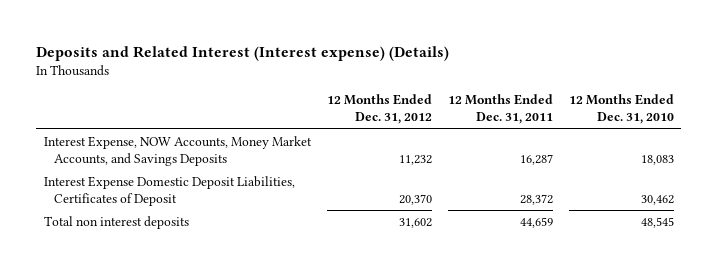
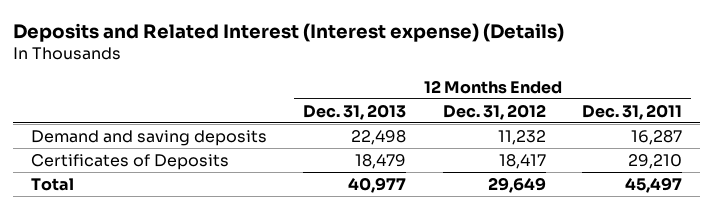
[568,94,674,125] 12 Months Ended Dec. 31, 2010 -> none
none -> [303,103,407,120] Dec. 31, 2013
[43,215,189,229] Total non interest deposits -> none
[43,135,312,166] Interest Expense, NOW Accounts, Money Market Accounts, and Savings Deposits -> [31,129,268,146] Demand and saving deposits
[43,175,295,206] Interest Expense Domestic Deposit Liabilities, Certificates of Deposit -> [31,153,230,170] Certificates of Deposits
[398,193,432,205] 20,370 -> [498,153,546,169] 18,417
[519,193,553,205] 28,372 -> [628,153,683,169] 29,210
none -> [31,177,75,191] Total

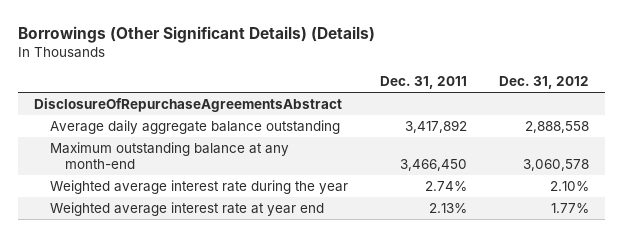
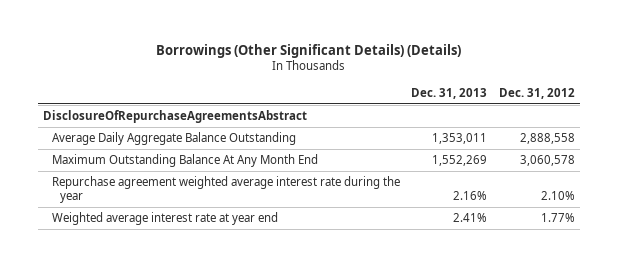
[380,76,468,90] Dec. 31, 2011 -> none
none -> [411,87,488,99] Dec. 31, 2013
[49,119,340,134] Average daily aggregate balance outstanding -> [51,131,296,145] Average Daily Aggregate Balance Outstanding
[49,141,289,169] Maximum outstanding balance at any month-end -> [51,153,318,167] Maximum Outstanding Balance At Any Month End
[49,179,348,194] Weighted average interest rate during the year -> [51,175,400,204] Repurchase agreement weighted average interest rate during the year

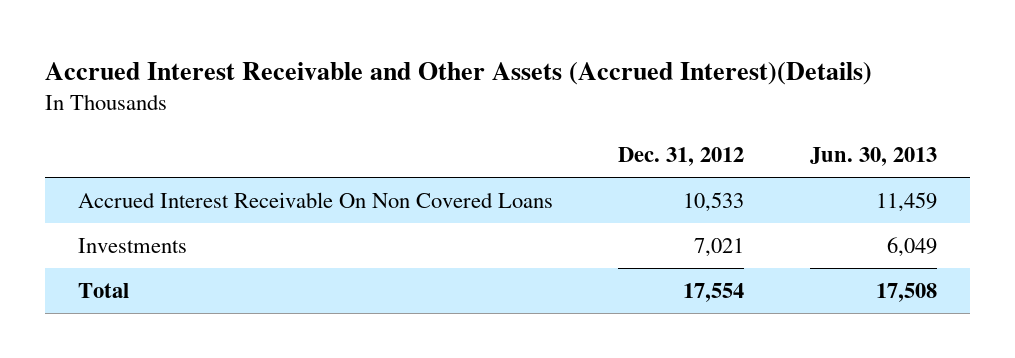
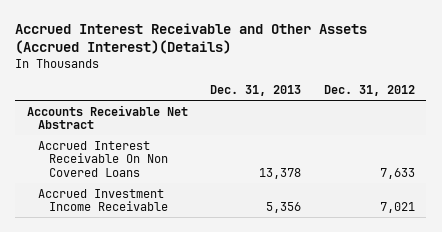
[810,147,938,167] Jun. 30, 2013 -> none
none -> [210,85,302,97] Dec. 31, 2013
[77,282,129,298] Total -> none
none -> [26,104,188,130] Accounts Receivable Net Abstract
[683,191,745,212] 10,533 -> [379,168,415,180] 7,633
[77,237,187,253] Investments -> [37,188,169,212] Accrued Investment Income Receivable

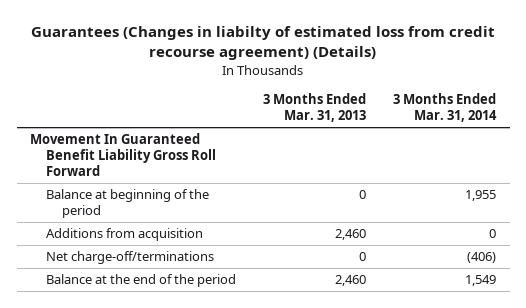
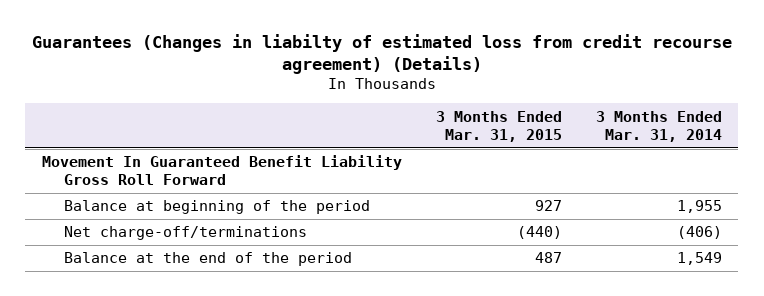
[263,93,367,123] 3 Months Ended Mar. 31, 2013 -> none
none -> [435,110,562,142] 3 Months Ended Mar. 31, 2015
[45,228,203,242] Additions from acquisition -> none

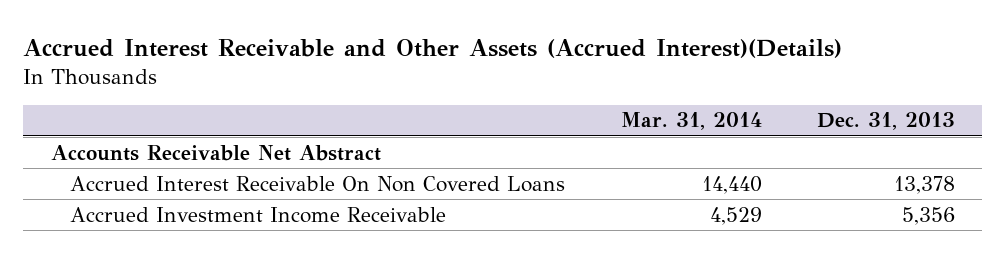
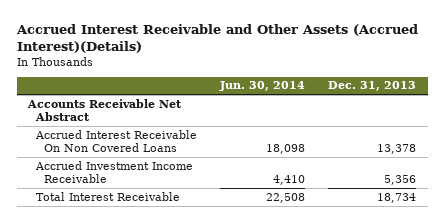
[620,112,762,131] Mar. 31, 2014 -> none
none -> [219,81,306,92] Jun. 30, 2014
none -> [36,191,181,201] Total Interest Receivable

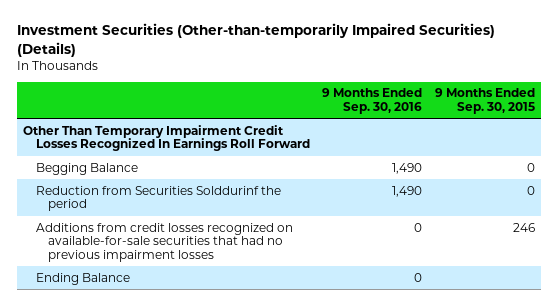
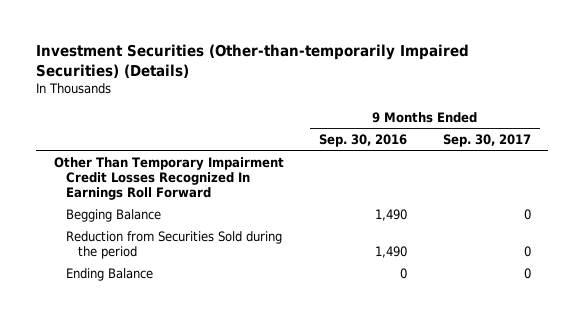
[434,88,535,115] 9 Months Ended Sep. 30, 2015 -> none
none -> [442,133,531,147] Sep. 30, 2017
[35,222,293,263] Additions from credit losses recognized on available-for-sale securities that had no previous impairment losses -> none
[35,185,281,212] Reduction from Securities Solddurinf the period -> [65,230,282,259] Reduction from Securities Sold during the period

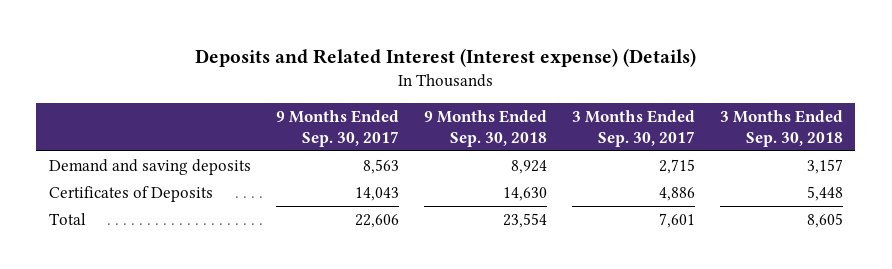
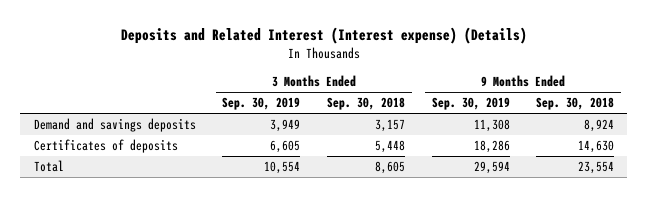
[275,110,399,148] 9 Months Ended Sep. 30, 2017 -> none
[571,110,695,148] 3 Months Ended Sep. 30, 2017 -> none
none -> [222,97,301,111] Sep. 30, 2019
none -> [431,97,510,111] Sep. 30, 2019
[48,158,251,175] Demand and saving deposits -> [33,118,196,133] Demand and savings deposits
[48,185,213,202] Certificates of Deposits -> [33,139,178,154] Certificates of deposits

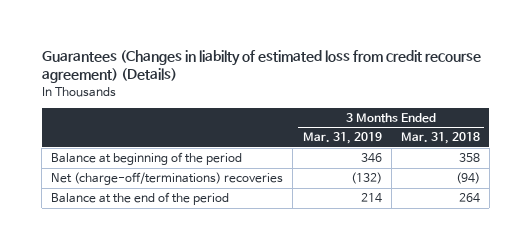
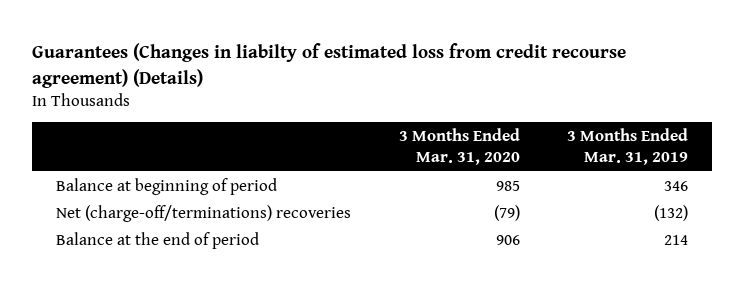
[400,132,480,145] Mar. 31, 2018 -> none
none -> [398,128,520,166] 3 Months Ended Mar. 31, 2020
[51,152,243,166] Balance at beginning of the period -> [56,177,278,195] Balance at beginning of period
[51,192,230,206] Balance at the end of the period -> [56,231,260,249] Balance at the end of period

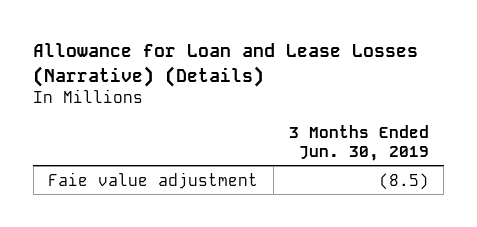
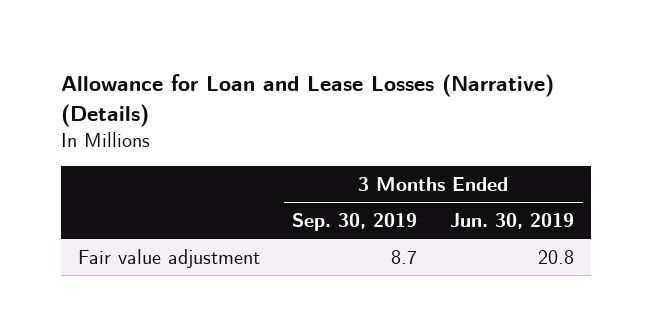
none -> [292,212,418,231] Sep. 30, 2019
[48,171,259,189] Faie value adjustment -> [77,248,260,268] Fair value adjustment
[378,172,429,190] (8.5) -> [538,249,575,264] 20.8

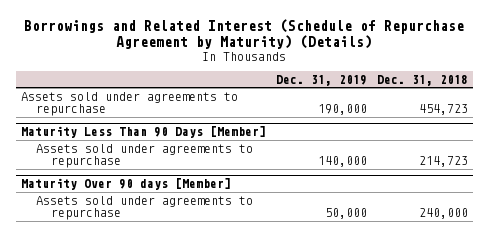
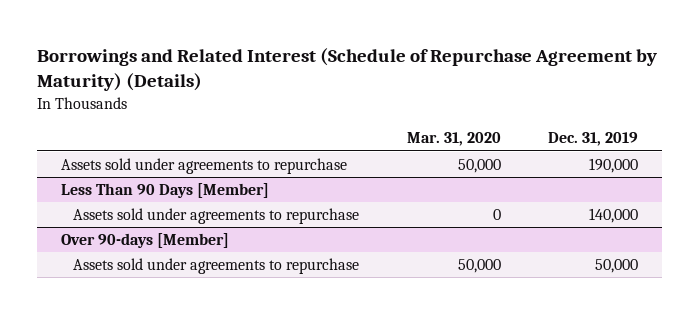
[377,74,469,86] Dec. 31, 2018 -> none
none -> [406,132,501,147] Mar. 31, 2020
[20,126,266,139] Maturity Less Than 90 Days [Member] -> [60,183,269,199] Less Than 90 Days [Member]
[20,178,231,191] Maturity Over 90 days [Member] -> [60,233,229,249] Over 90-days [Member]

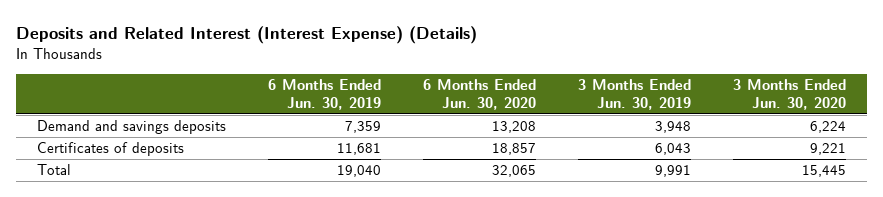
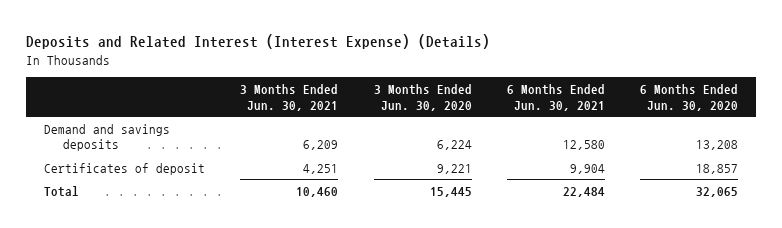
[267,79,381,110] 6 Months Ended Jun. 30, 2019 -> none
[577,79,691,110] 3 Months Ended Jun. 30, 2019 -> none
none -> [240,84,339,111] 3 Months Ended Jun. 30, 2021
none -> [506,84,605,111] 6 Months Ended Jun. 30, 2021
[36,142,184,157] Certificates of deposits -> [43,162,205,175] Certificates of deposit

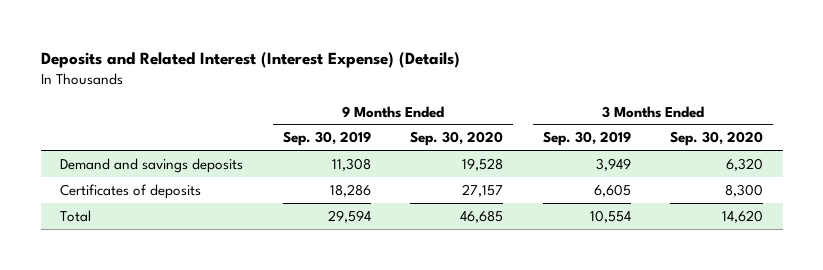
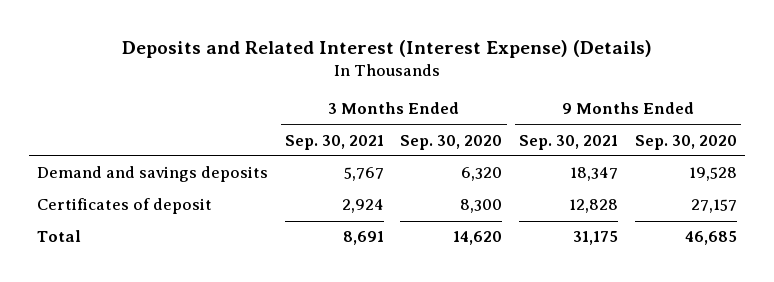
[282,131,371,147] Sep. 30, 2019 -> none
[542,131,631,147] Sep. 30, 2019 -> none
none -> [284,134,384,150] Sep. 30, 2021
none -> [519,134,619,150] Sep. 30, 2021
[60,183,202,199] Certificates of deposits -> [37,198,213,215] Certificates of deposit

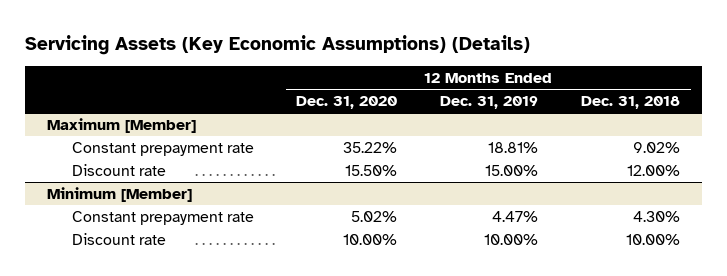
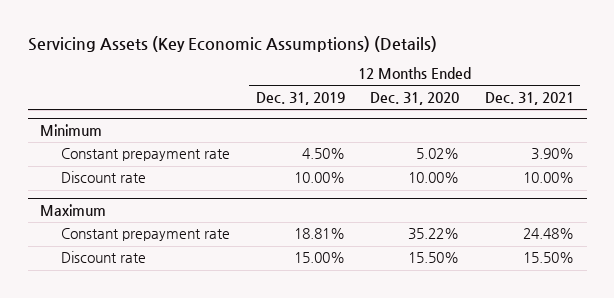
[581,96,681,110] Dec. 31, 2018 -> none
none -> [484,92,574,106] Dec. 31, 2021
none -> [40,124,103,137] Minimum
none -> [61,148,231,162] Constant prepayment rate
none -> [61,171,147,184] Discount rate
[46,117,196,133] Maximum [Member] -> [40,204,107,217] Maximum
[46,186,192,202] Minimum [Member] -> none
[71,210,254,225] Constant prepayment rate -> none
[71,232,166,245] Discount rate -> none

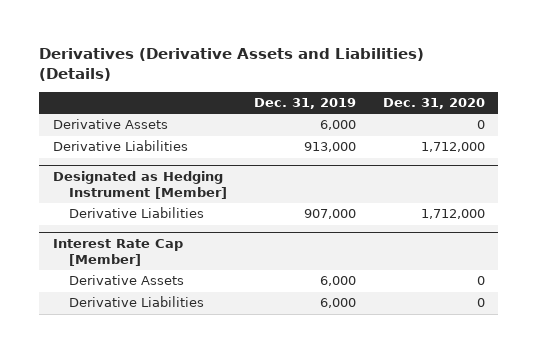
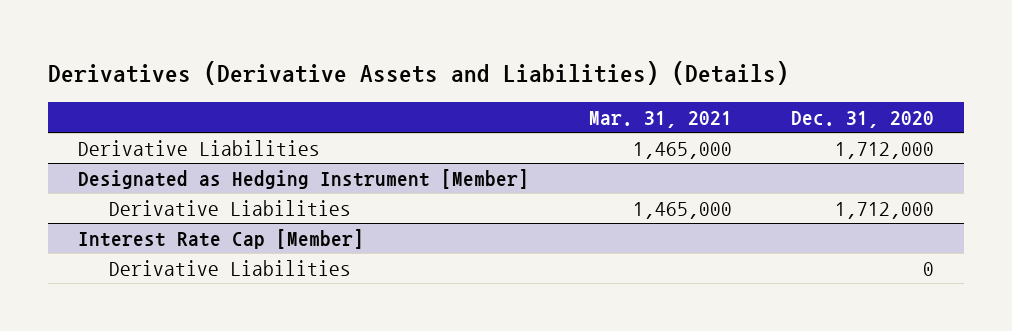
[254,98,357,110] Dec. 31, 2019 -> none
none -> [588,111,732,129] Mar. 31, 2021
[52,119,168,130] Derivative Assets -> none
[69,275,185,286] Derivative Assets -> none

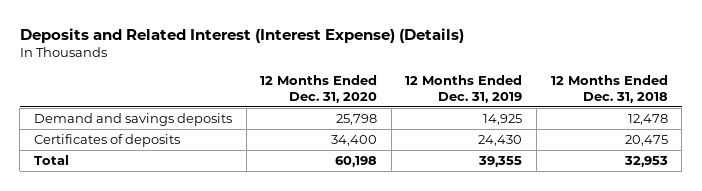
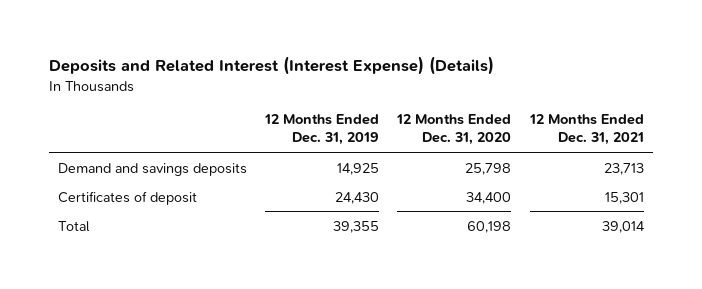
[550,75,668,103] 12 Months Ended Dec. 31, 2018 -> none
none -> [528,114,644,146] 12 Months Ended Dec. 31, 2021
[33,134,180,148] Certificates of deposits -> [57,190,197,205] Certificates of deposit

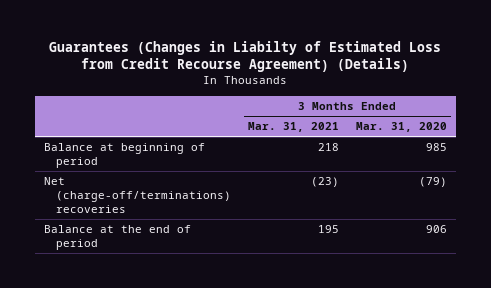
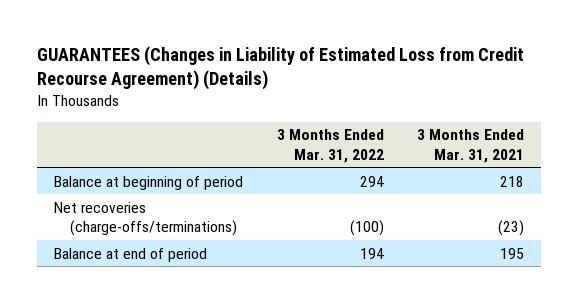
[49,41,442,73] Guarantees (Changes in Liabilty of Estimated Loss from Credit Recourse Agreement) (Details) -> [37,46,525,91] GUARANTEES (Changes in Liability of Estimated Loss from Credit Recourse Agreement) (Details)
[356,122,448,133] Mar. 31, 2020 -> none
none -> [276,129,384,163] 3 Months Ended Mar. 31, 2022
[43,177,231,213] Net (charge-off/terminations) recoveries -> [53,201,238,237] Net recoveries (charge-offs/terminations)
[43,225,191,250] Balance at the end of period -> [53,247,207,262] Balance at end of period

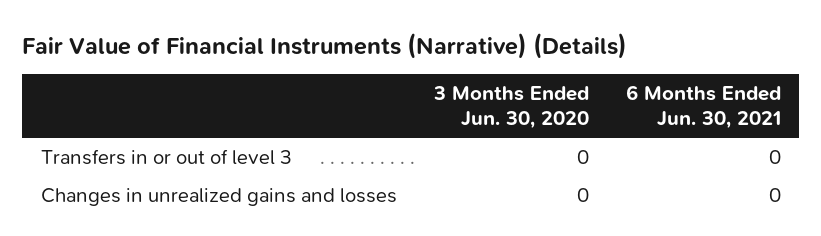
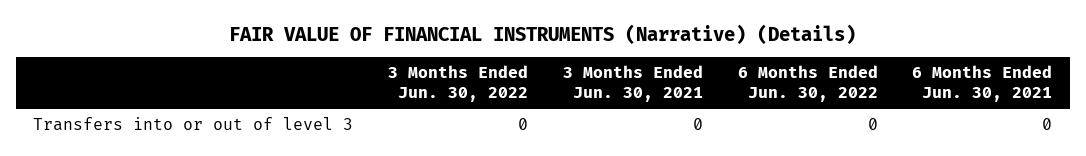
[22,32,628,59] Fair Value of Financial Instruments (Narrative) (Details) -> [228,23,856,44] FAIR VALUE OF FINANCIAL INSTRUMENTS (Narrative) (Details)
[432,86,589,130] 3 Months Ended Jun. 30, 2020 -> none
none -> [388,64,529,103] 3 Months Ended Jun. 30, 2022
none -> [562,64,703,103] 3 Months Ended Jun. 30, 2021
none -> [737,64,878,103] 6 Months Ended Jun. 30, 2022
[40,188,397,207] Changes in unrealized gains and losses -> none
[40,149,292,166] Transfers in or out of level 3 -> [33,117,354,132] Transfers into or out of level 3

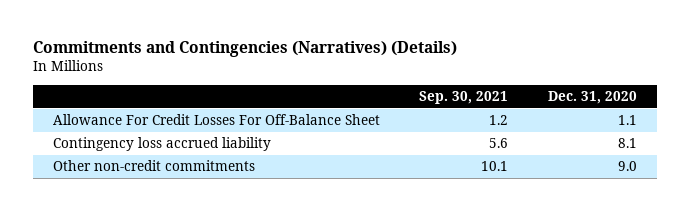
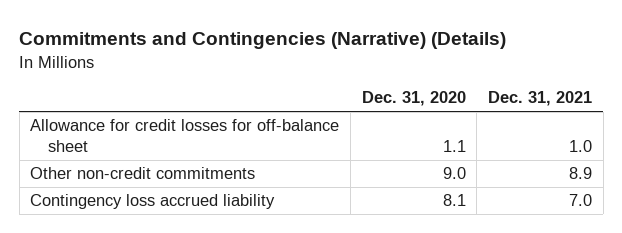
[32,41,457,58] Commitments and Contingencies (Narratives) (Details) -> [19,32,507,50] Commitments and Contingencies (Narrative) (Details)
[419,90,509,104] Sep. 30, 2021 -> none
none -> [488,91,593,107] Dec. 31, 2021
[52,114,380,126] Allowance For Credit Losses For Off-Balance Sheet -> [30,119,340,152] Allowance for credit losses for off-balance sheet
[52,137,271,152] Contingency loss accrued liability -> [30,194,276,210] Contingency loss accrued liability

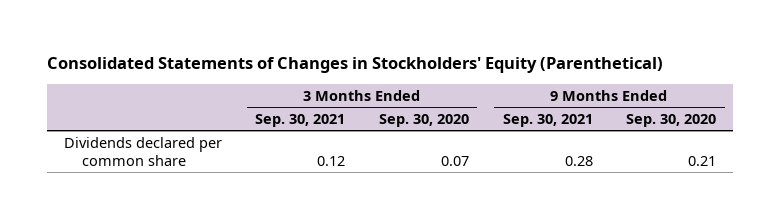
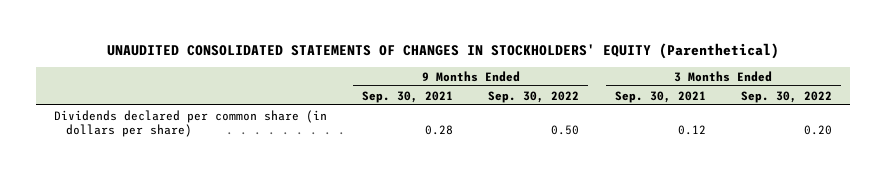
[46,57,663,74] Consolidated Statements of Changes in Stockholders' Equity (Parenthetical) -> [106,43,779,60] UNAUDITED CONSOLIDATED STATEMENTS OF CHANGES IN STOCKHOLDERS' EQUITY (Parenthetical)
[378,113,469,127] Sep. 30, 2020 -> none
[626,113,717,127] Sep. 30, 2020 -> none
none -> [488,90,580,103] Sep. 30, 2022
none -> [740,90,832,103] Sep. 30, 2022
[63,136,222,166] Dividends declared per common share -> [54,109,328,138] Dividends declared per common share (in dollars per share)

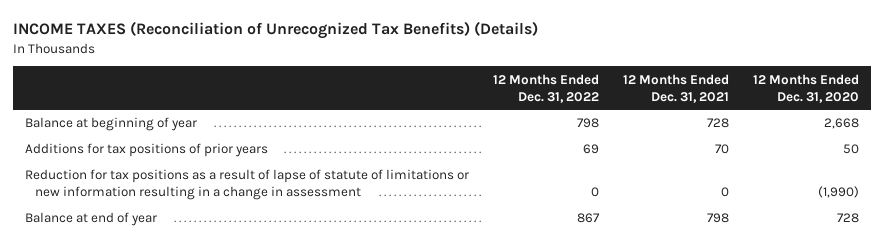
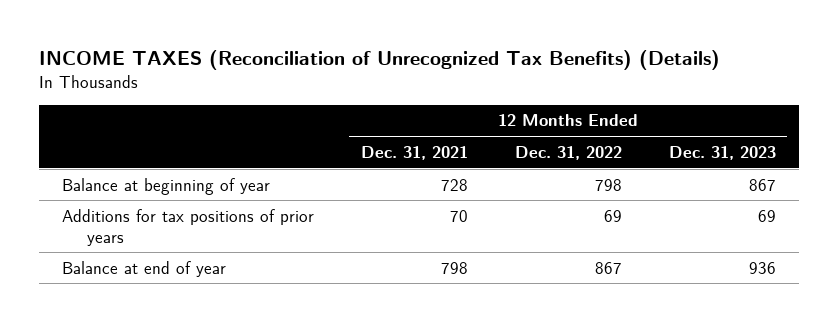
[753,73,860,103] 12 Months Ended Dec. 31, 2020 -> none
none -> [668,145,776,160] Dec. 31, 2023
[24,169,469,201] Reduction for tax positions as a result of lapse of statute of limitations or new information resulting in a change in assessment -> none

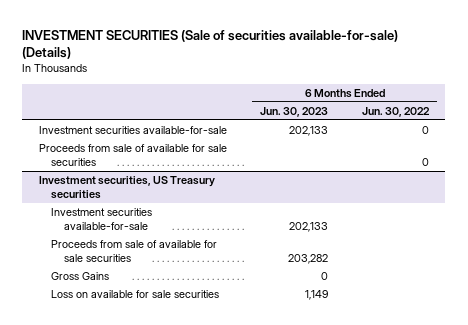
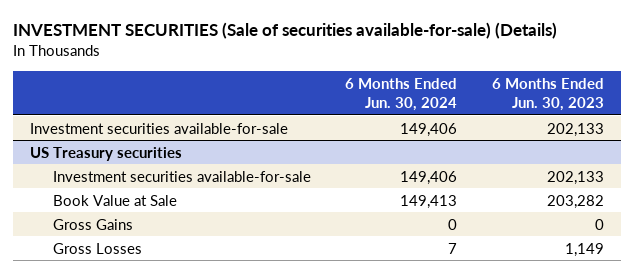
[361,106,430,117] Jun. 30, 2022 -> none
none -> [345,77,458,111] 6 Months Ended Jun. 30, 2024
[39,144,228,166] Proceeds from sale of available for sale securities -> none
[39,176,216,199] Investment securities, US Treasury securities -> [30,146,183,161] US Treasury securities
[51,240,218,262] Proceeds from sale of available for sale securities -> [53,194,178,206] Book Value at Sale
[51,290,220,299] Loss on available for sale securities -> [53,242,143,254] Gross Losses

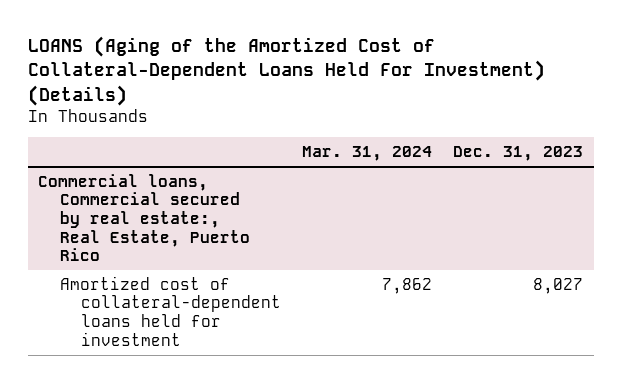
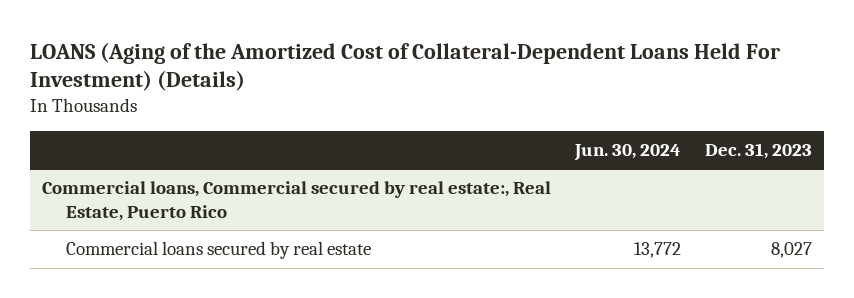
[302,146,433,162] Mar. 31, 2024 -> none
none -> [574,143,682,161] Jun. 30, 2024
[59,275,282,346] Amortized cost of collateral-dependent loans held for investment -> [65,241,371,260] Commercial loans secured by real estate

